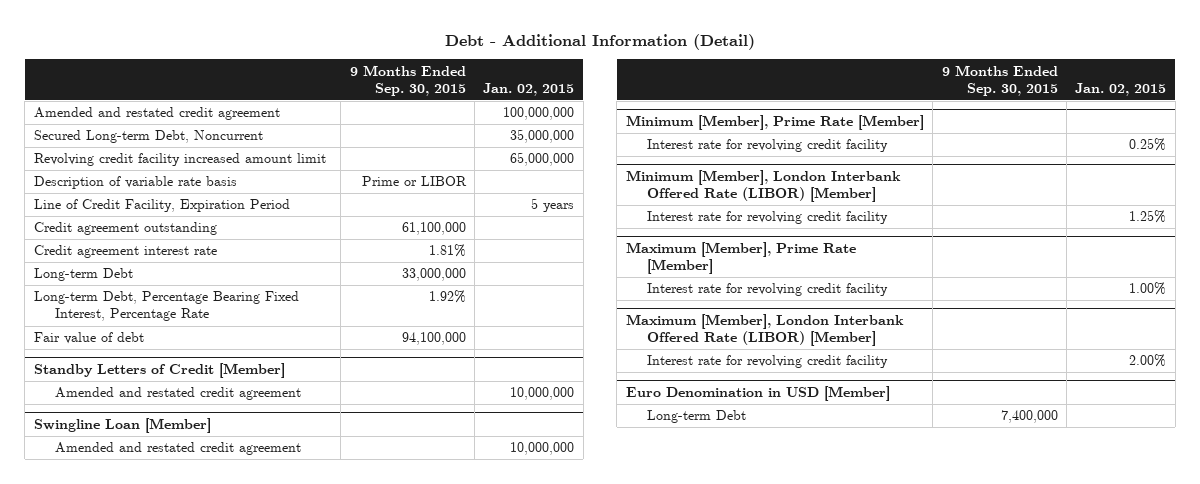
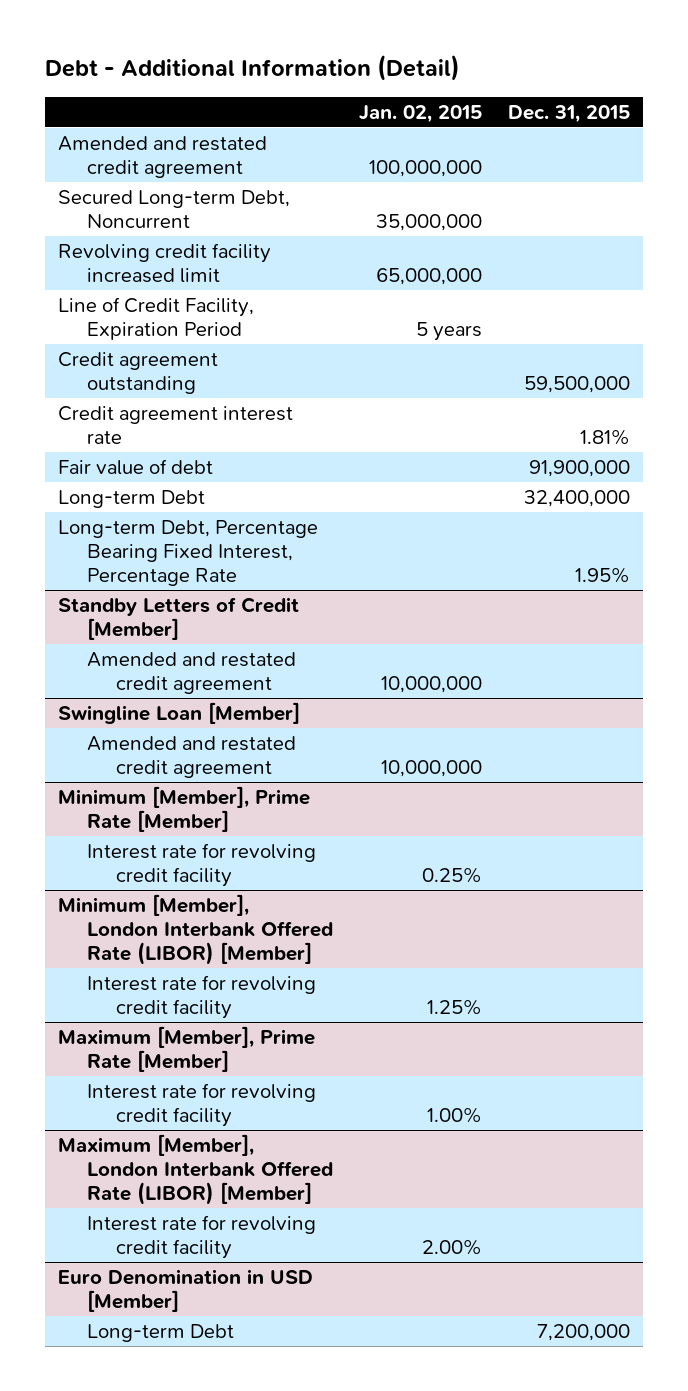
[349,64,466,96] 9 Months Ended Sep. 30, 2015 -> none
none -> [508,104,631,123] Dec. 31, 2015
[33,176,237,190] Description of variable rate basis -> none
[33,153,326,167] Revolving credit facility increased amount limit -> [57,243,271,283] Revolving credit facility increased limit
[33,332,144,345] Fair value of debt -> [57,459,213,476] Fair value of debt

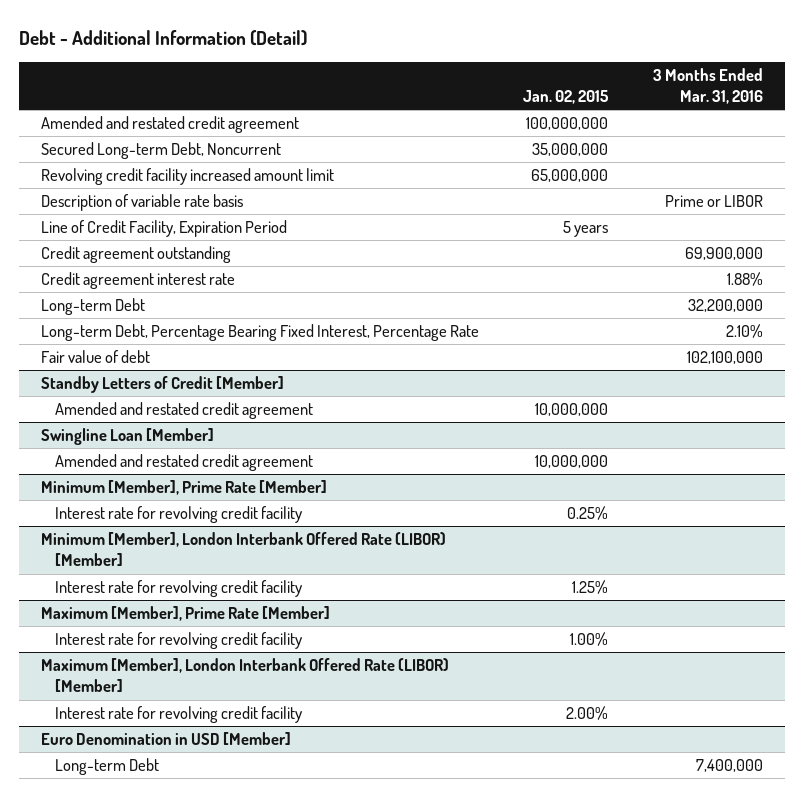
[508,104,631,123] Dec. 31, 2015 -> none
none -> [652,68,763,105] 3 Months Ended Mar. 31, 2016
[57,243,271,283] Revolving credit facility increased limit -> [41,168,335,186] Revolving credit facility increased amount limit
none -> [41,194,244,212] Description of variable rate basis
[57,459,213,476] Fair value of debt -> [41,350,151,364] Fair value of debt

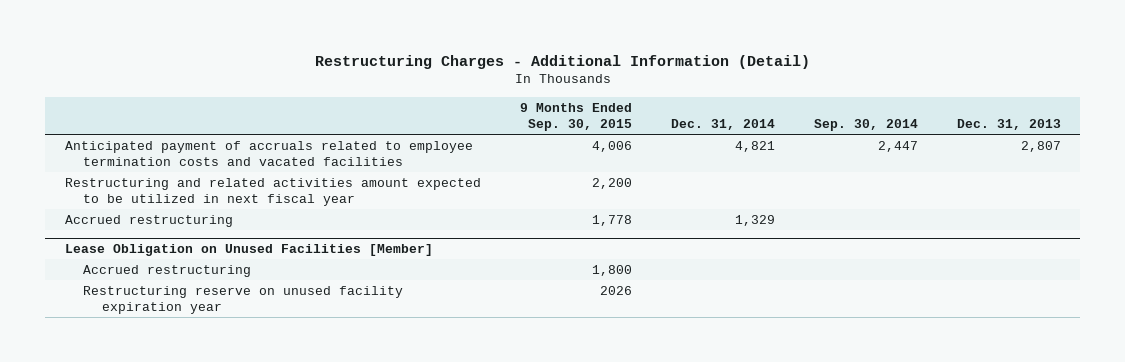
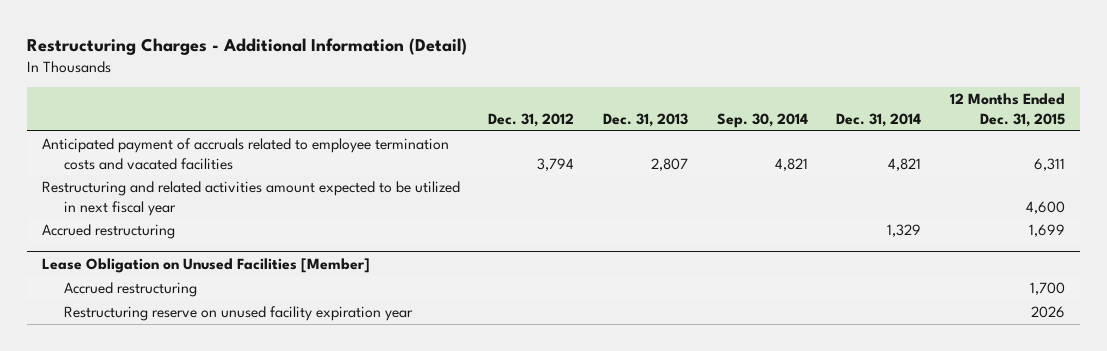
[519,102,632,131] 9 Months Ended Sep. 30, 2015 -> none
none -> [488,113,575,128] Dec. 31, 2012
none -> [950,93,1066,128] 12 Months Ended Dec. 31, 2015
[877,140,918,152] 2,447 -> [774,157,808,171] 4,821

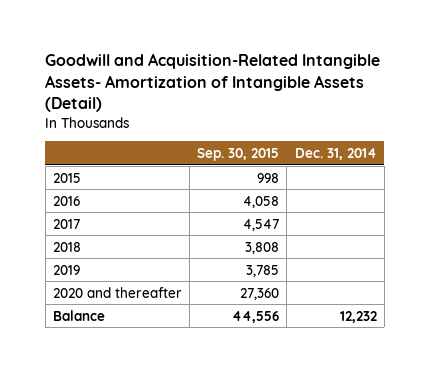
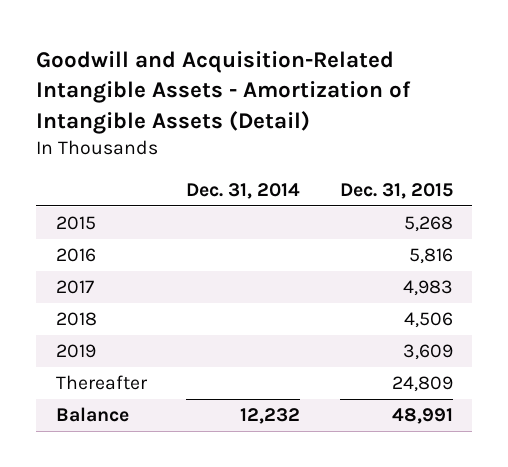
[45,53,381,113] Goodwill and Acquisition-Related Intangible Assets- Amortization of Intangible Assets (Detail) -> [35,50,411,134] Goodwill and Acquisition-Related Intangible Assets - Amortization of Intangible Assets (Detail)
[197,147,280,161] Sep. 30, 2015 -> none
none -> [339,182,453,199] Dec. 31, 2015
[52,286,182,298] 2020 and thereafter -> [55,375,148,391] Thereafter

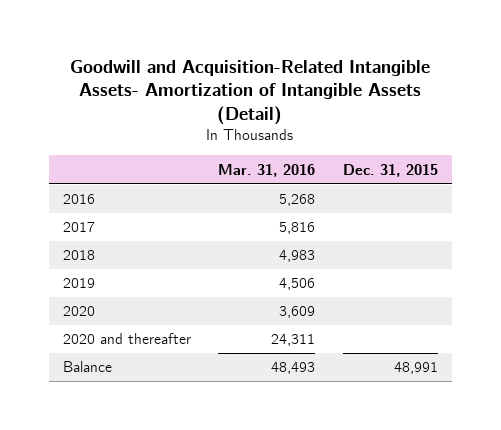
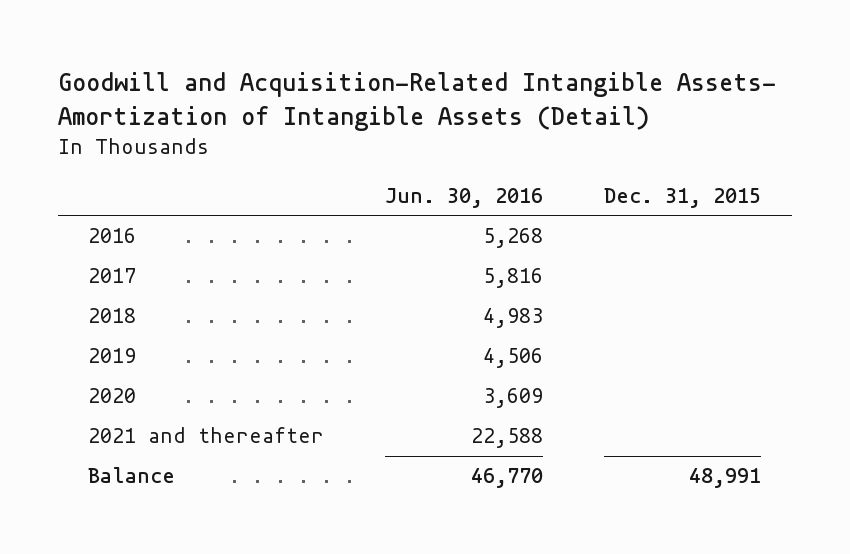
[218,163,316,177] Mar. 31, 2016 -> none
none -> [385,187,544,208] Jun. 30, 2016
[62,333,191,345] 2020 and thereafter -> [88,427,325,444] 2021 and thereafter

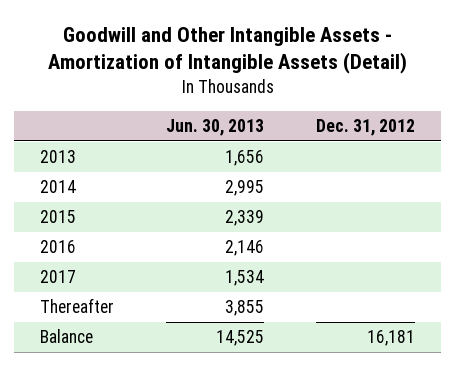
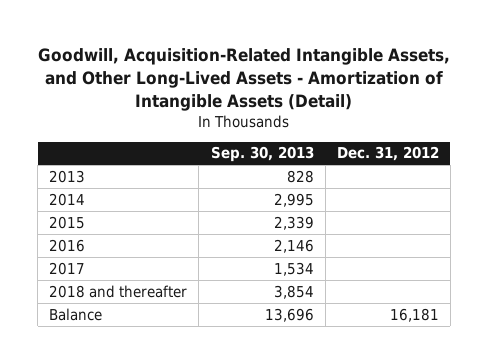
[47,26,407,75] Goodwill and Other Intangible Assets - Amortization of Intangible Assets (Detail) -> [38,47,451,111] Goodwill, Acquisition-Related Intangible Assets, and Other Long-Lived Assets - Amortization of Intangible Assets (Detail)
[166,119,265,137] Jun. 30, 2013 -> none
none -> [210,146,314,163] Sep. 30, 2013
[40,298,115,314] Thereafter -> [49,284,188,298] 2018 and thereafter

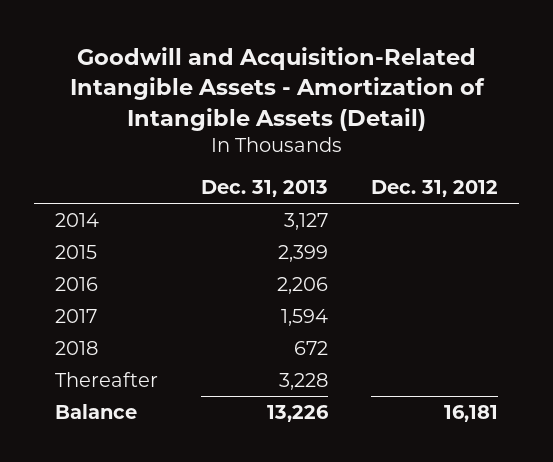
[38,47,451,111] Goodwill, Acquisition-Related Intangible Assets, and Other Long-Lived Assets - Amortization of Intangible Assets (Detail) -> [69,46,485,131] Goodwill and Acquisition-Related Intangible Assets - Amortization of Intangible Assets (Detail)
[210,146,314,163] Sep. 30, 2013 -> none
none -> [201,180,329,198] Dec. 31, 2013
[49,169,86,183] 2013 -> none
none -> [55,340,99,355] 2018
[49,284,188,298] 2018 and thereafter -> [55,371,159,387] Thereafter

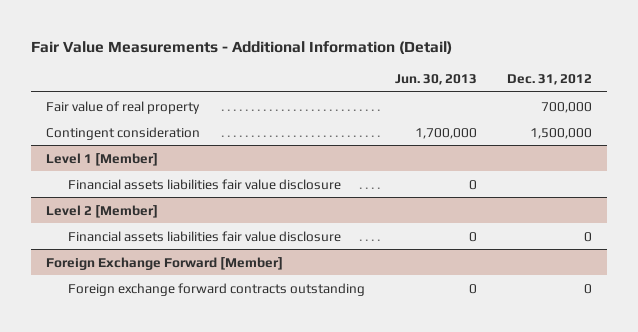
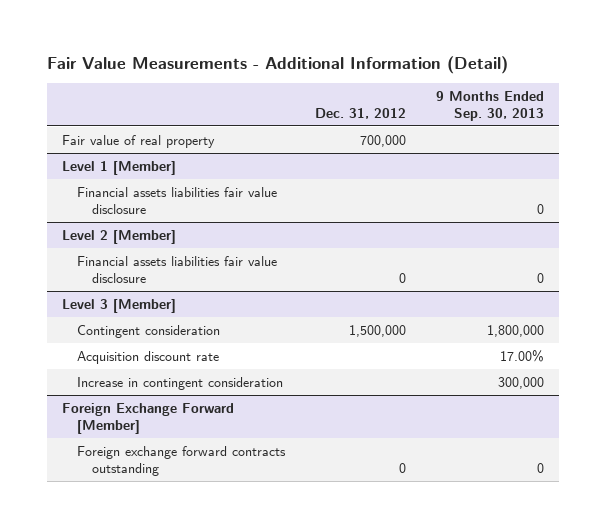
[394,73,477,85] Jun. 30, 2013 -> none
none -> [436,90,545,121] 9 Months Ended Sep. 30, 2013
[46,126,201,140] Contingent consideration -> none
none -> [61,298,176,313] Level 3 [Member]
none -> [76,324,220,338] Contingent consideration
none -> [76,350,219,364] Acquisition discount rate
none -> [76,376,283,390] Increase in contingent consideration

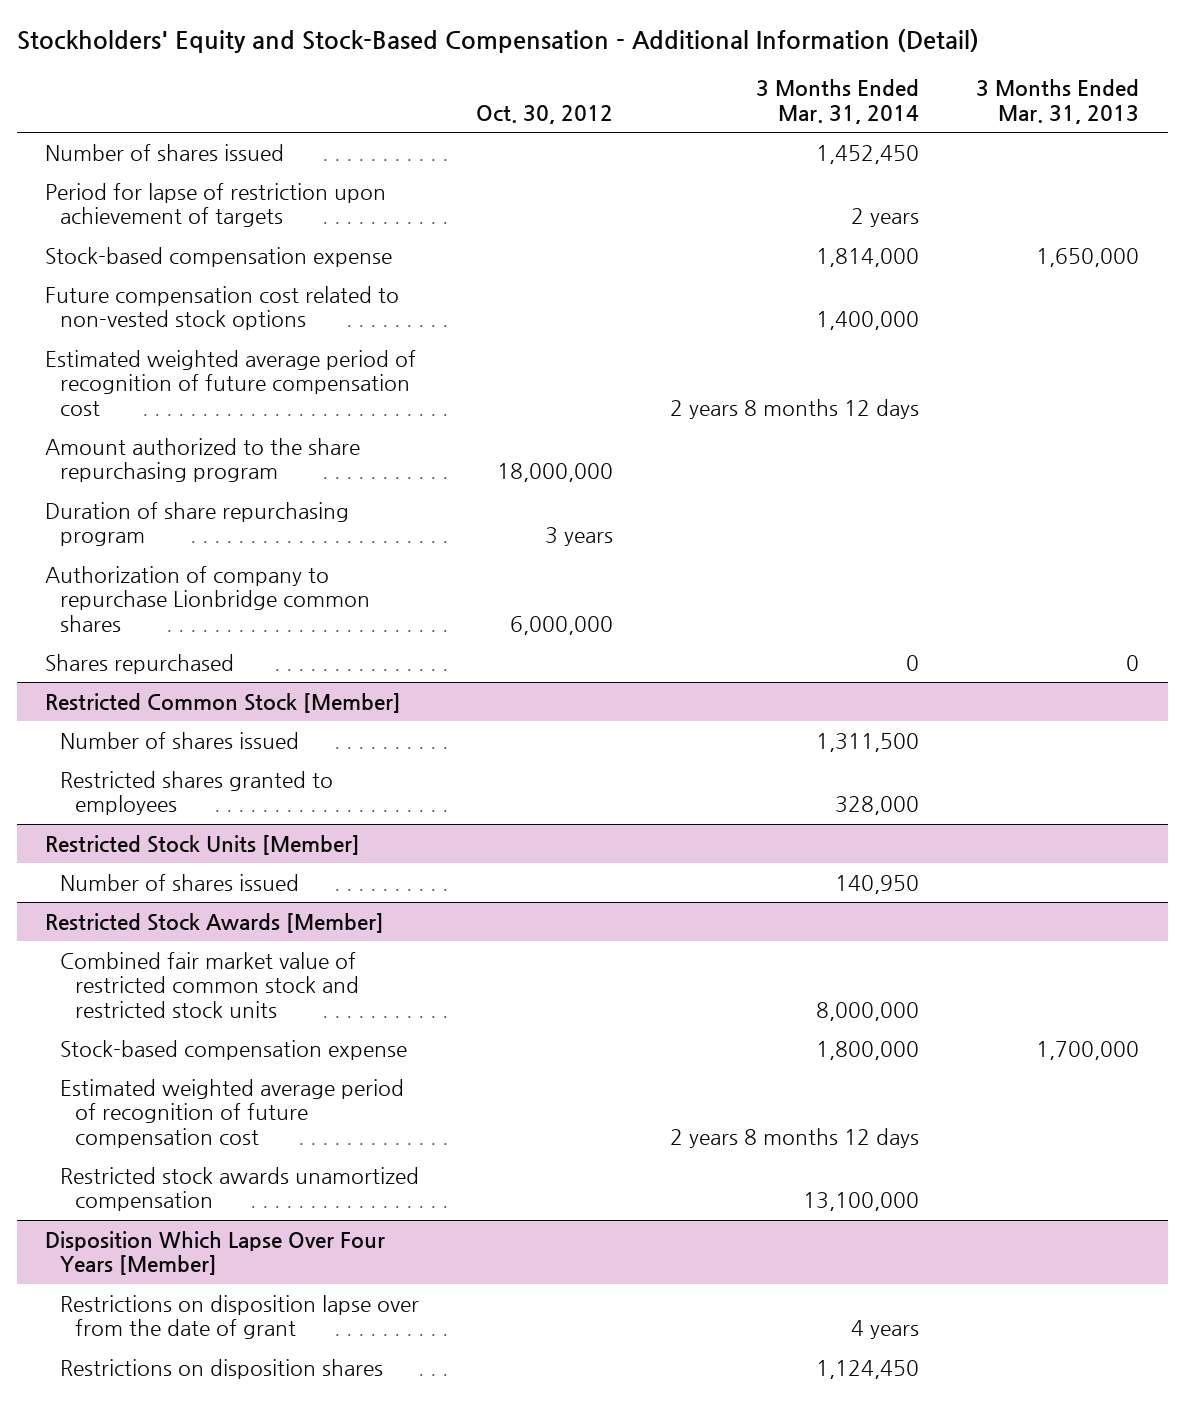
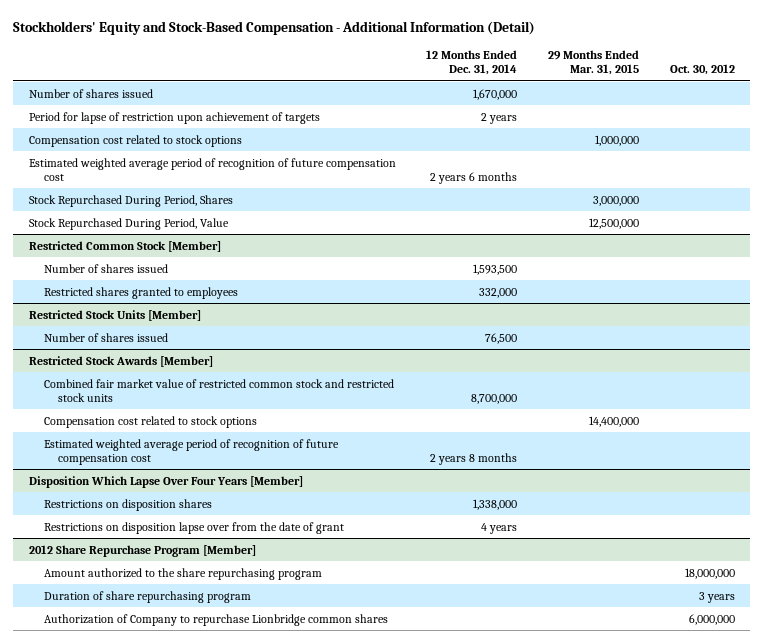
[756,79,920,124] 3 Months Ended Mar. 31, 2014 -> none
[976,79,1140,124] 3 Months Ended Mar. 31, 2013 -> none
none -> [426,50,518,76] 12 Months Ended Dec. 31, 2014
none -> [547,50,639,76] 29 Months Ended Mar. 31, 2015
[45,246,393,267] Stock-based compensation expense -> none
[45,285,400,331] Future compensation cost related to non-vested stock options -> [28,134,242,147] Compensation cost related to stock options
[45,437,361,483] Amount authorized to the share repurchasing program -> none
[45,501,350,547] Duration of share repurchasing program -> none
[45,565,371,632] Authorization of company to repurchase Lionbridge common shares -> none
[45,653,235,674] Shares repurchased -> [28,194,233,207] Stock Repurchased During Period, Shares
none -> [28,217,229,230] Stock Repurchased During Period, Value
[60,1039,408,1060] Stock-based compensation expense -> none
none -> [43,415,257,428] Compensation cost related to stock options
[60,1166,420,1212] Restricted stock awards unamortized compensation -> none
[60,1294,420,1340] Restrictions on disposition lapse over from the date of grant -> [43,521,344,534] Restrictions on disposition lapse over from the date of grant
none -> [28,544,256,557] 2012 Share Repurchase Program [Member]
none -> [43,567,322,580] Amount authorized to the share repurchasing program
none -> [43,590,251,603] Duration of share repurchasing program
none -> [43,613,388,626] Authorization of Company to repurchase Lionbridge common shares

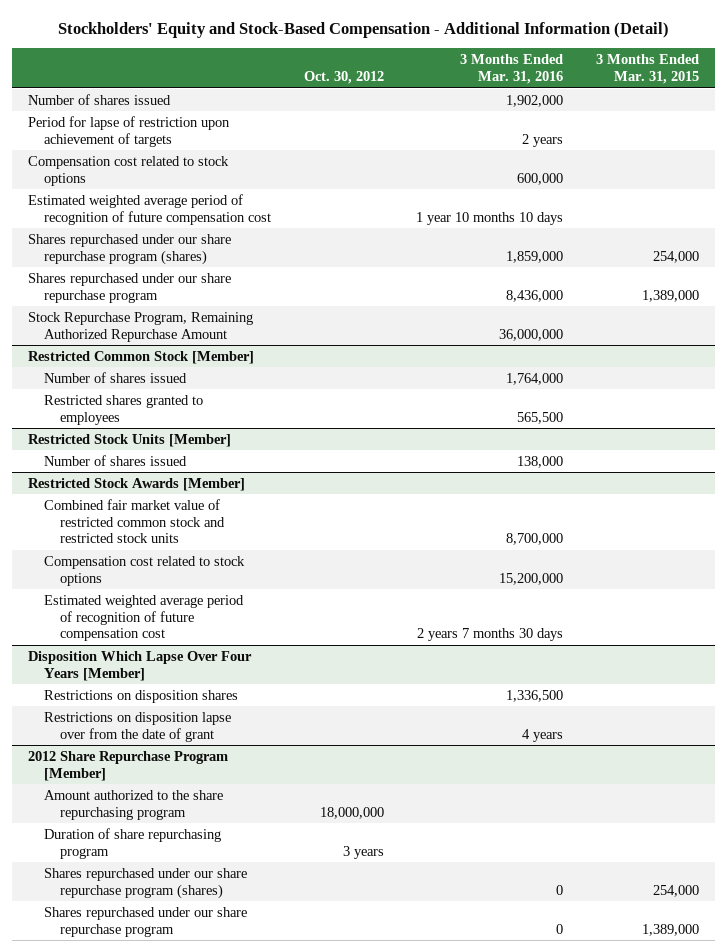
[426,50,518,76] 12 Months Ended Dec. 31, 2014 -> none
[547,50,639,76] 29 Months Ended Mar. 31, 2015 -> none
none -> [460,54,564,85] 3 Months Ended Mar. 31, 2016
none -> [596,54,700,85] 3 Months Ended Mar. 31, 2015
[28,194,233,207] Stock Repurchased During Period, Shares -> [28,233,232,265] Shares repurchased under our share repurchase program (shares)
[28,217,229,230] Stock Repurchased During Period, Value -> [28,272,232,303] Shares repurchased under our share repurchase program
none -> [28,311,254,342] Stock Repurchase Program, Remaining Authorized Repurchase Amount
[43,613,388,626] Authorization of Company to repurchase Lionbridge common shares -> none
none -> [44,867,248,899] Shares repurchased under our share repurchase program (shares)
none -> [44,906,248,937] Shares repurchased under our share repurchase program

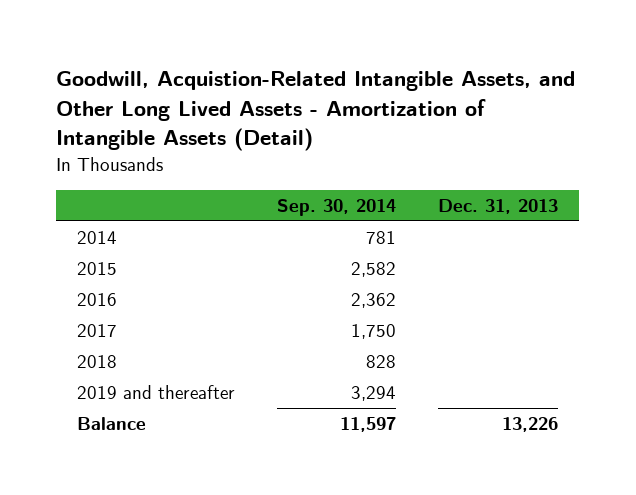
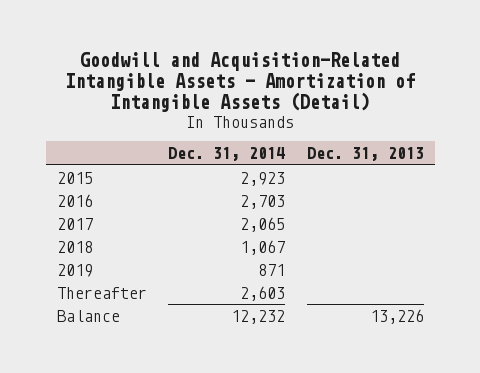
[56,70,576,152] Goodwill, Acquistion-Related Intangible Assets, and Other Long Lived Assets - Amortization of Intangible Assets (Detail) -> [65,51,416,113] Goodwill and Acquisition-Related Intangible Assets - Amortization of Intangible Assets (Detail)
[277,199,397,217] Sep. 30, 2014 -> none
none -> [168,147,286,162] Dec. 31, 2014
[77,230,118,244] 2014 -> none
none -> [56,263,93,277] 2019
[77,384,236,399] 2019 and thereafter -> [56,286,147,299] Thereafter

